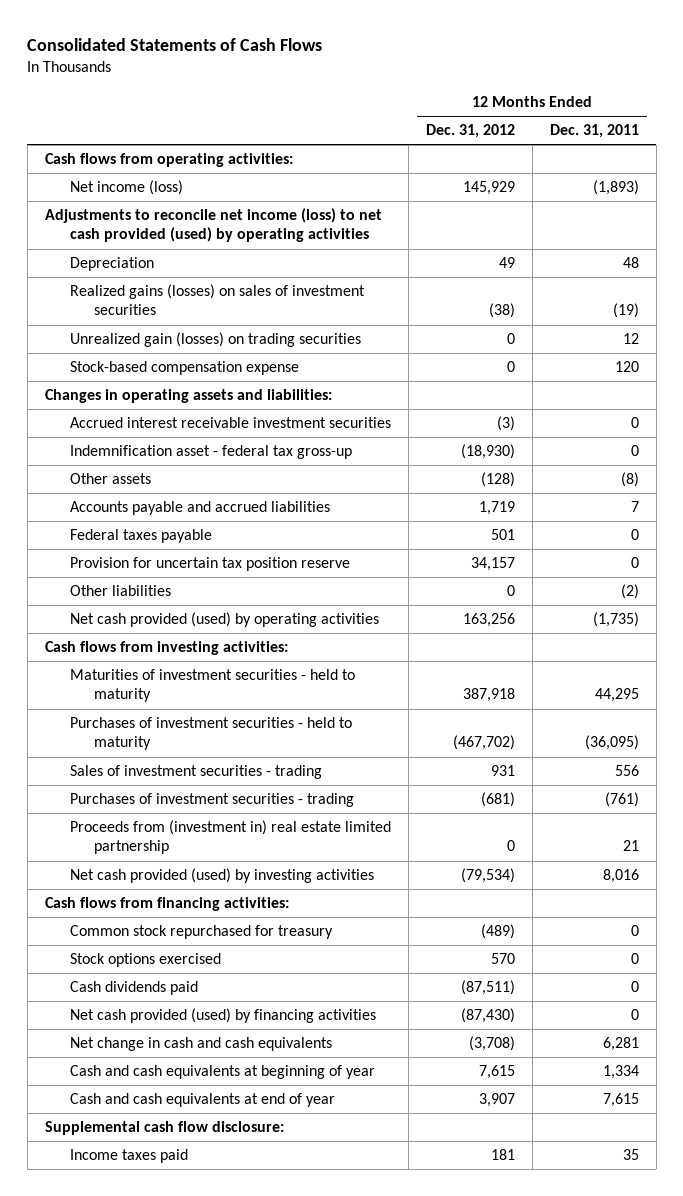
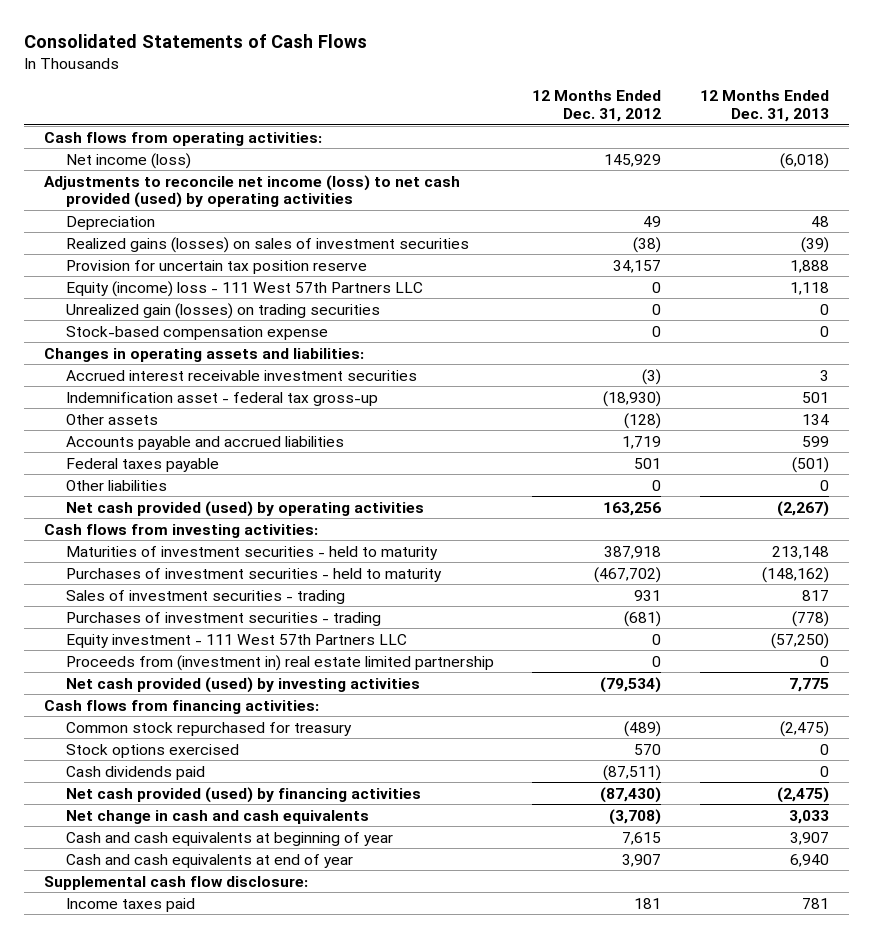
[549,124,639,139] Dec. 31, 2011 -> none
none -> [700,90,830,123] 12 Months Ended Dec. 31, 2013
[69,557,350,572] Provision for uncertain tax position reserve -> [65,259,367,274] Provision for uncertain tax position reserve
none -> [65,280,423,297] Equity (income) loss - 111 West 57th Partners LLC
none -> [65,633,407,648] Equity investment - 111 West 57th Partners LLC

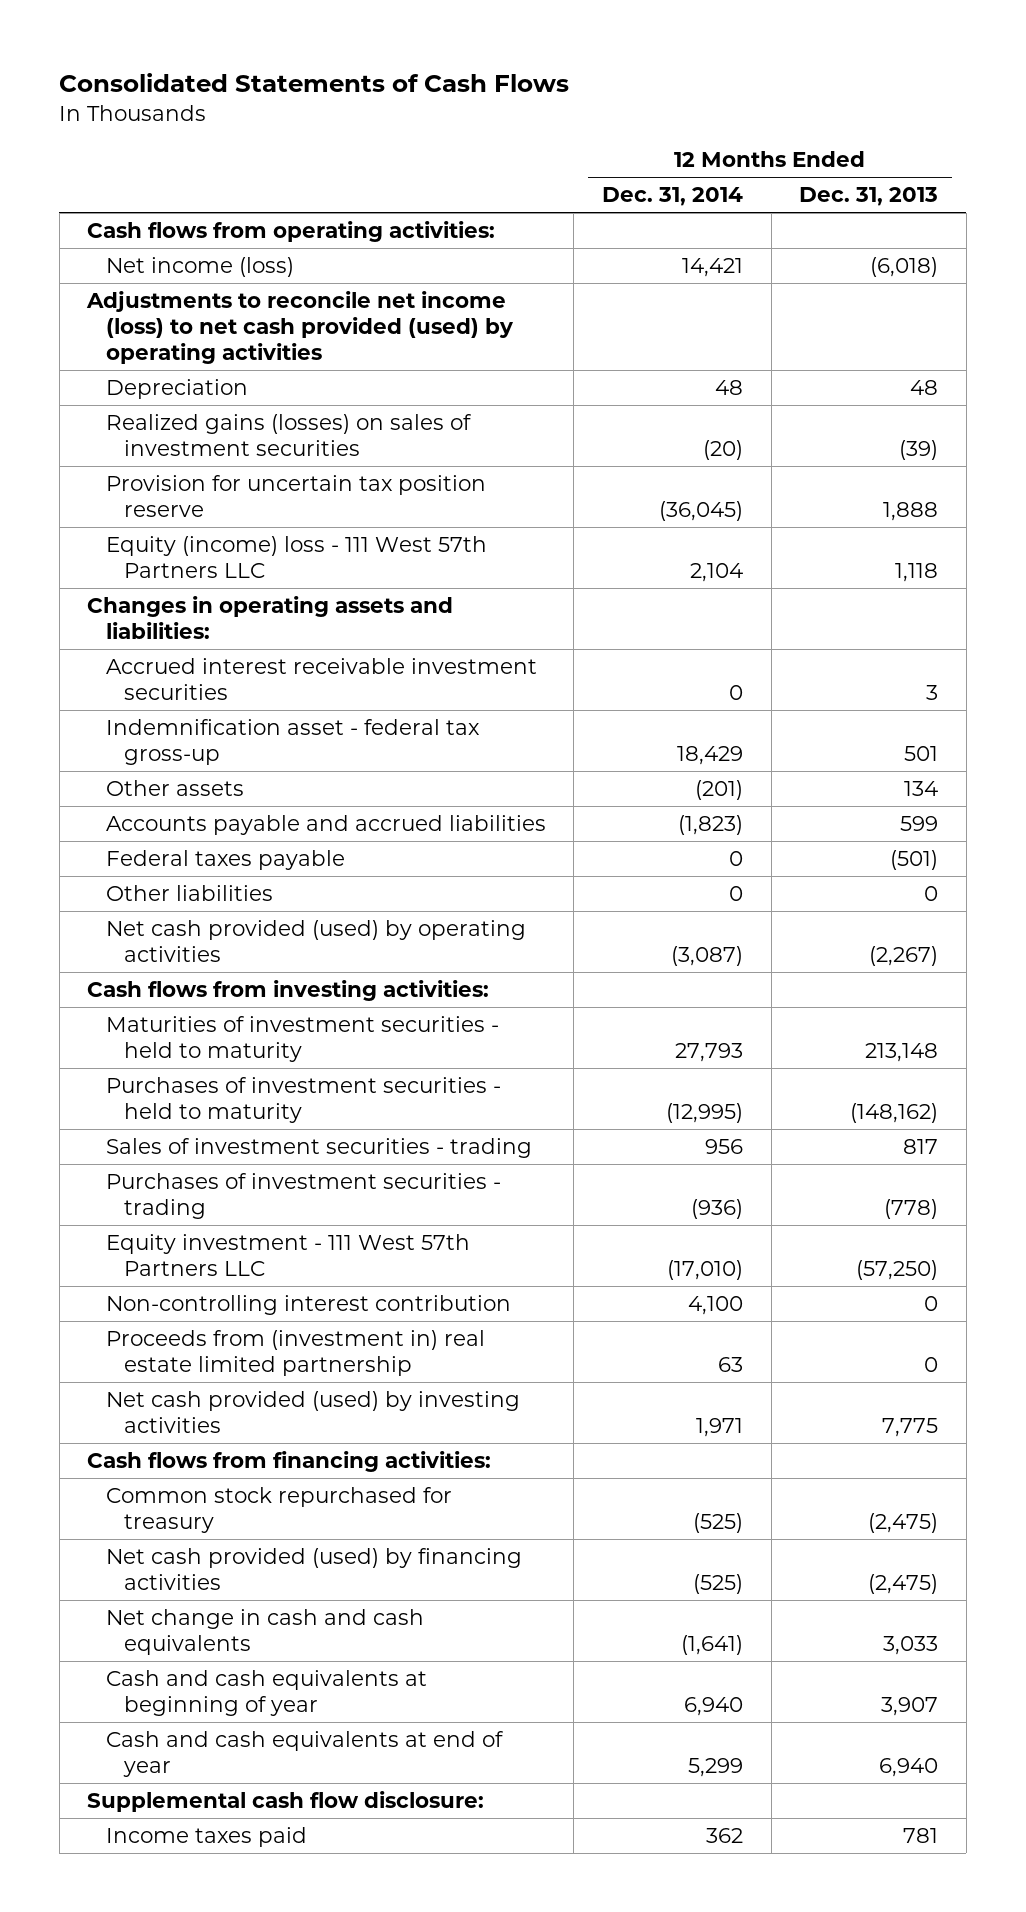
[532,90,662,123] 12 Months Ended Dec. 31, 2012 -> none
none -> [601,187,743,207] Dec. 31, 2014
[65,302,380,319] Unrealized gain (losses) on trading securities -> none
[65,325,328,340] Stock-based compensation expense -> none
none -> [105,1294,511,1315] Non-controlling interest contribution
[65,743,239,758] Stock options exercised -> none
[65,765,205,780] Cash dividends paid -> none

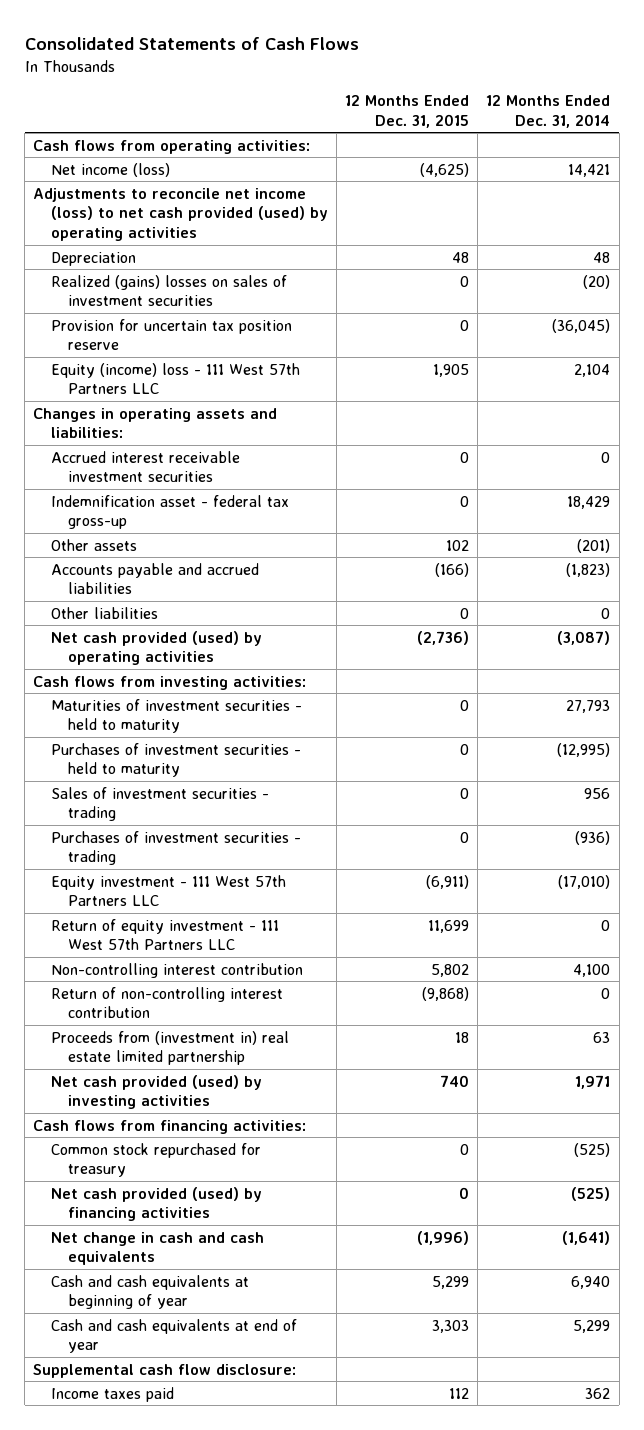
[799,187,939,207] Dec. 31, 2013 -> none
none -> [345,94,470,128] 12 Months Ended Dec. 31, 2015
[105,413,472,457] Realized gains (losses) on sales of investment securities -> [50,274,287,307] Realized (gains) losses on sales of investment securities
[105,849,345,870] Federal taxes payable -> none
none -> [50,918,279,951] Return of equity investment - 111 West 57th Partners LLC
none -> [50,986,283,1019] Return of non-controlling interest contribution

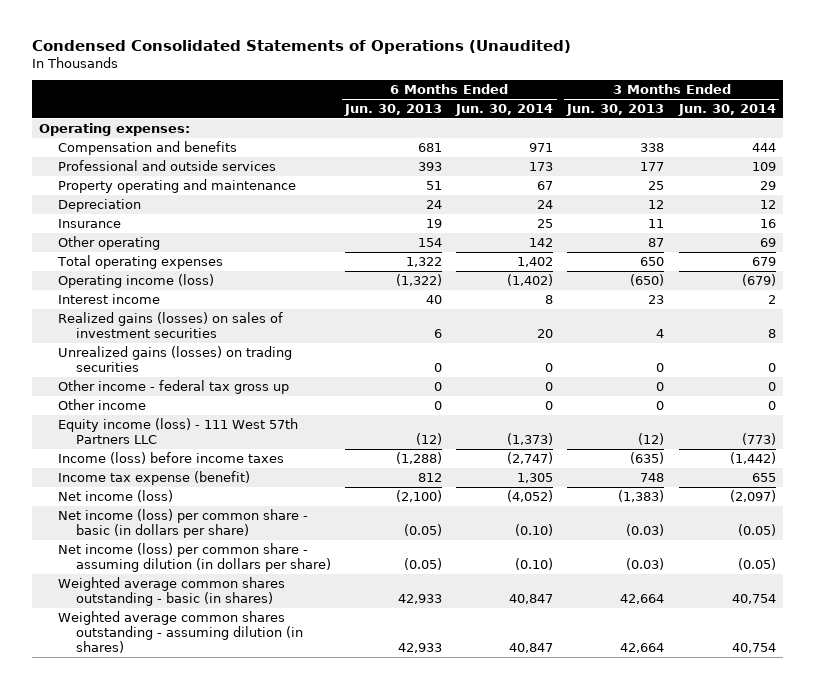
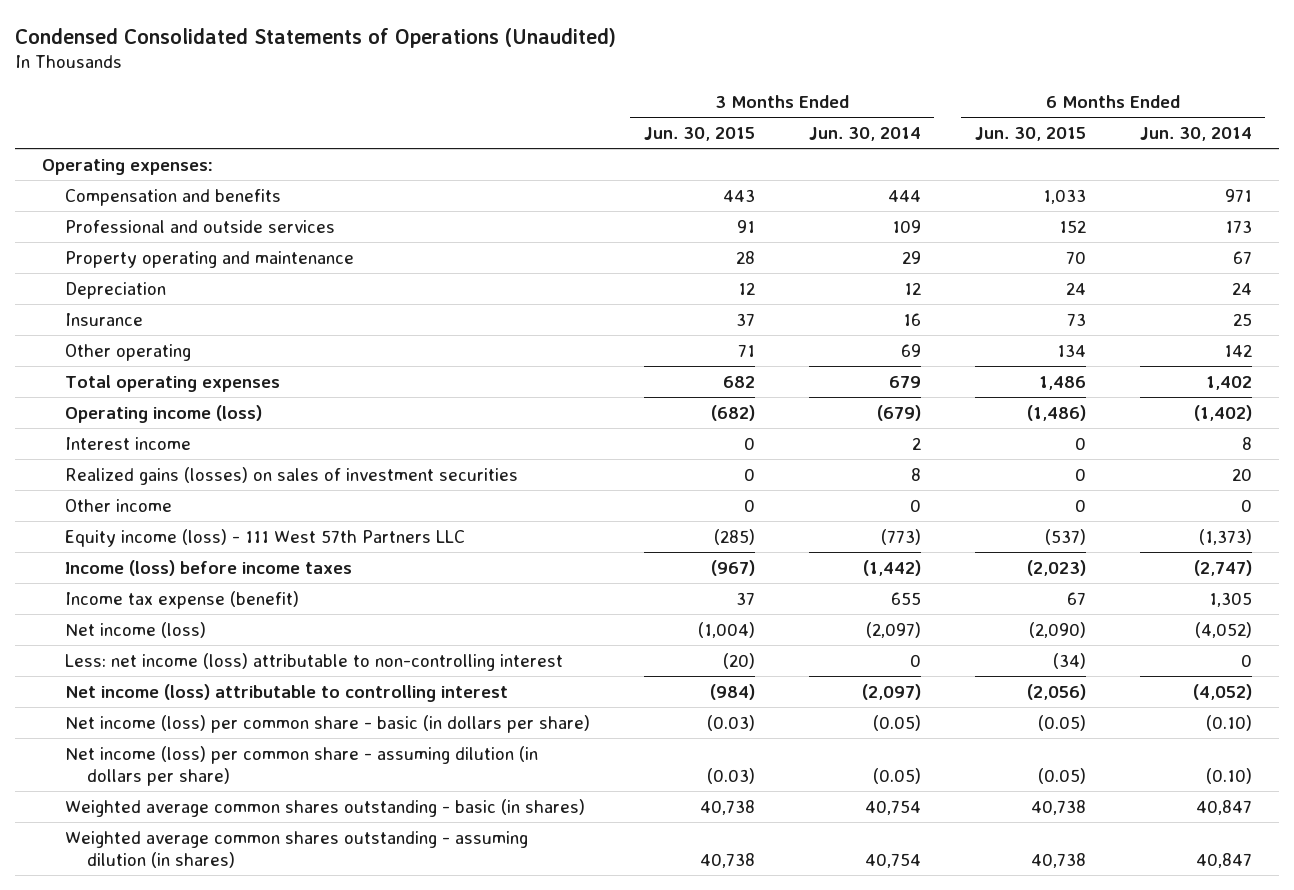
[344,103,443,116] Jun. 30, 2013 -> none
[566,103,665,116] Jun. 30, 2013 -> none
none -> [643,127,755,142] Jun. 30, 2015
none -> [974,127,1086,142] Jun. 30, 2015
[57,345,292,372] Unrealized gains (losses) on trading securities -> none
[57,379,289,394] Other income - federal tax gross up -> none
none -> [64,652,563,671] Less: net income (loss) attributable to non-controlling interest
none -> [64,683,508,702] Net income (loss) attributable to controlling interest

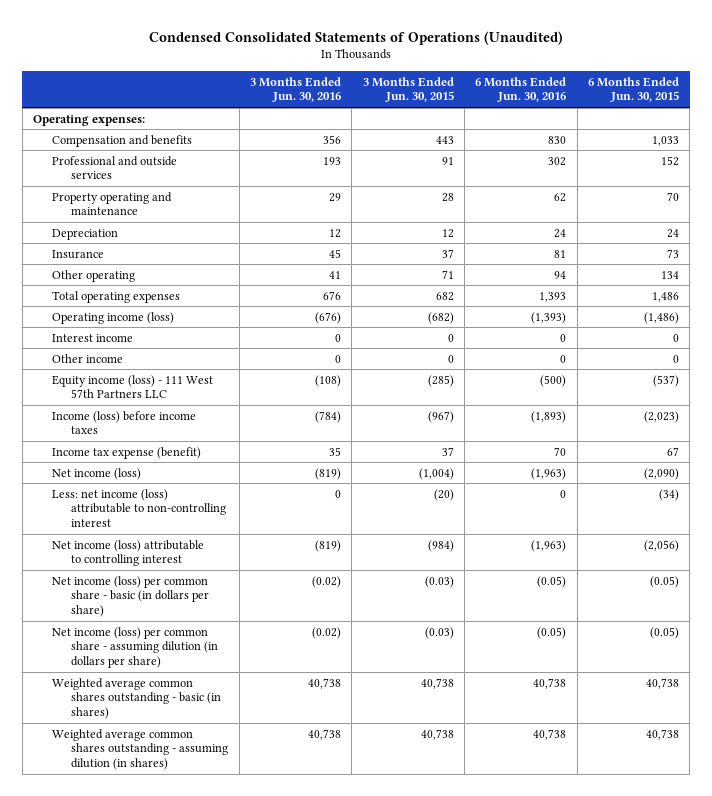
[808,127,921,142] Jun. 30, 2014 -> none
[1139,127,1252,142] Jun. 30, 2014 -> none
none -> [249,76,341,103] 3 Months Ended Jun. 30, 2016
none -> [475,76,567,103] 6 Months Ended Jun. 30, 2016
[64,466,518,485] Realized gains (losses) on sales of investment securities -> none

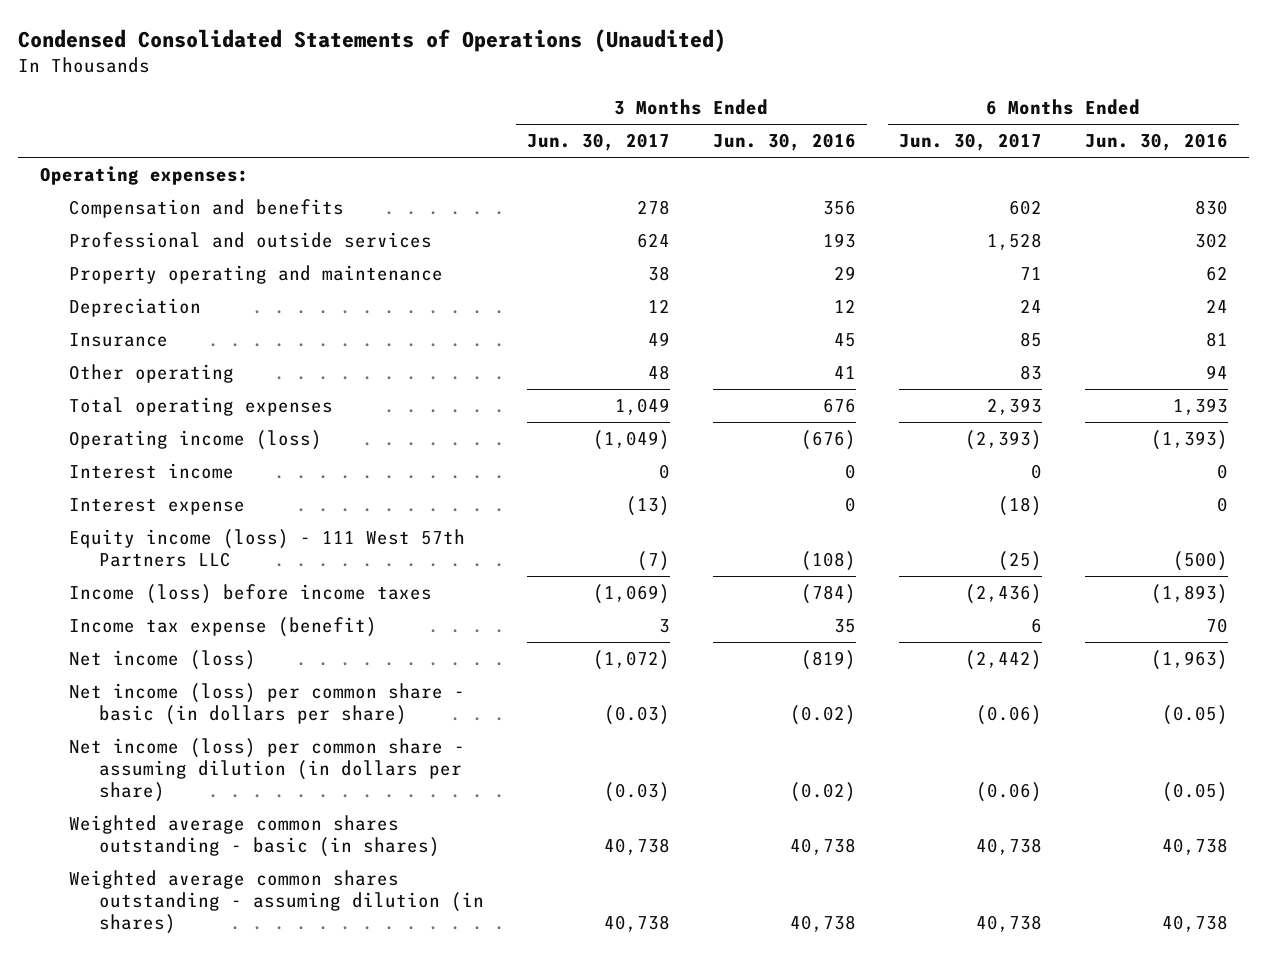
[362,76,454,103] 3 Months Ended Jun. 30, 2015 -> none
[587,76,679,103] 6 Months Ended Jun. 30, 2015 -> none
none -> [526,133,670,152] Jun. 30, 2017
none -> [898,133,1042,152] Jun. 30, 2017
[52,353,124,363] Other income -> none
none -> [69,498,246,516] Interest expense
[52,488,227,528] Less: net income (loss) attributable to non-controlling interest -> none
[52,539,205,567] Net income (loss) attributable to controlling interest -> none

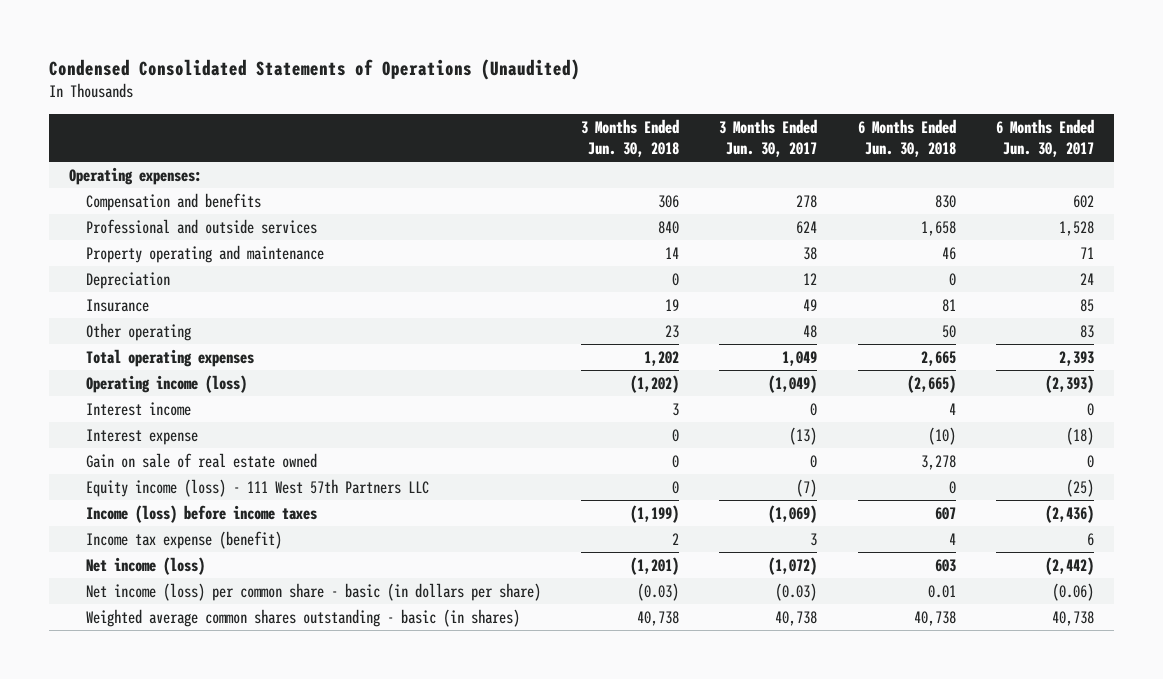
[712,133,856,152] Jun. 30, 2016 -> none
[1084,133,1228,152] Jun. 30, 2016 -> none
none -> [581,118,680,157] 3 Months Ended Jun. 30, 2018
none -> [857,118,956,157] 6 Months Ended Jun. 30, 2018
none -> [85,452,317,468] Gain on sale of real estate owned
[69,738,466,803] Net income (loss) per common share - assuming dilution (in dollars per share) -> none
[69,870,484,935] Weighted average common shares outstanding - assuming dilution (in shares) -> none

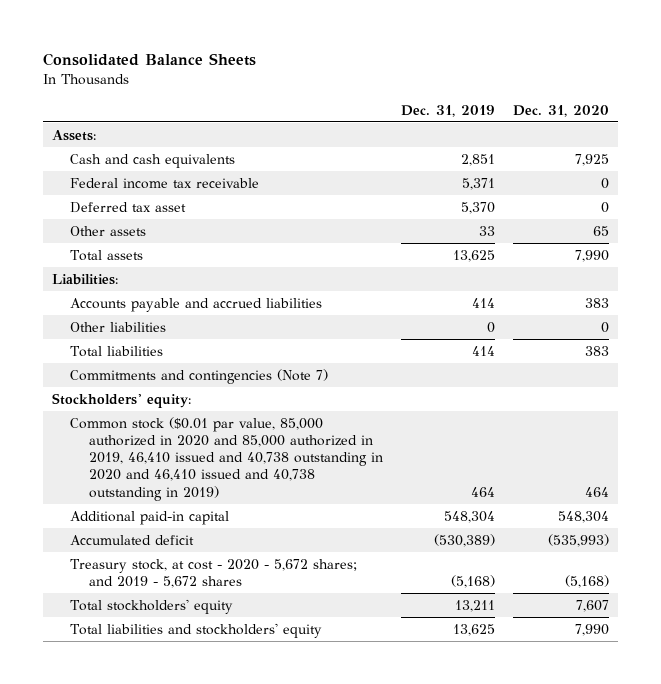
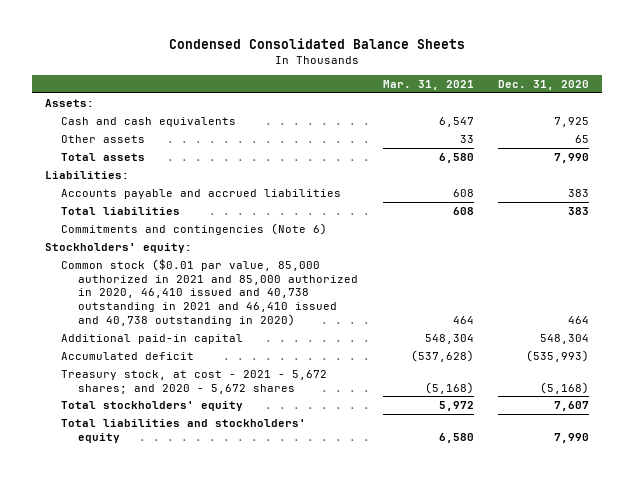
[42,52,256,66] Consolidated Balance Sheets -> [169,38,466,50] Condensed Consolidated Balance Sheets
[400,104,495,117] Dec. 31, 2019 -> none
none -> [382,80,474,91] Mar. 31, 2021
[70,177,260,189] Federal income tax receivable -> none
[70,201,187,213] Deferred tax asset -> none
[70,321,167,332] Other liabilities -> none
[70,368,329,384] Commitments and contingencies (Note 7) -> [61,222,328,235] Commitments and contingencies (Note 6)
[70,416,383,501] Common stock ($0.01 par value, 85,000 authorized in 2020 and 85,000 authorized in 2019, 46,410 issued and 40,738 outstanding in 2020 and 46,410 issued and 40,738 outstanding in 2019) -> [61,258,358,327] Common stock ($0.01 par value, 85,000 authorized in 2021 and 85,000 authorized in 2020, 46,410 issued and 40,738 outstanding in 2021 and 46,410 issued and 40,738 outstanding in 2020)
[70,558,358,588] Treasury stock, at cost - 2020 - 5,672 shares; and 2019 - 5,672 shares -> [61,369,328,394] Treasury stock, at cost - 2021 - 5,672 shares; and 2020 - 5,672 shares

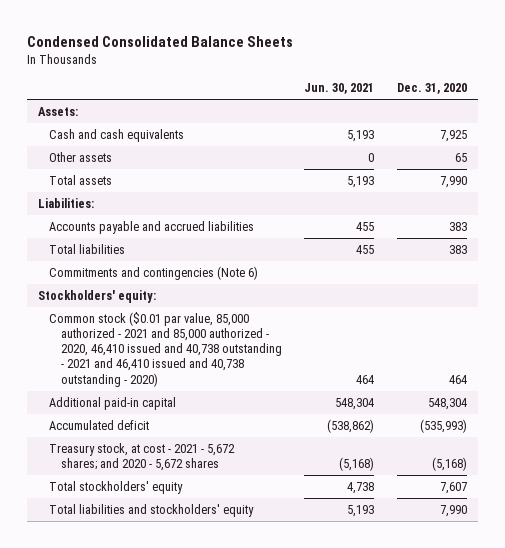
[382,80,474,91] Mar. 31, 2021 -> none
none -> [304,83,375,95] Jun. 30, 2021
[61,258,358,327] Common stock ($0.01 par value, 85,000 authorized in 2021 and 85,000 authorized in 2020, 46,410 issued and 40,738 outstanding in 2021 and 46,410 issued and 40,738 outstanding in 2020) -> [49,311,282,387] Common stock ($0.01 par value, 85,000 authorized - 2021 and 85,000 authorized - 2020, 46,410 issued and 40,738 outstanding - 2021 and 46,410 issued and 40,738 outstanding - 2020)

